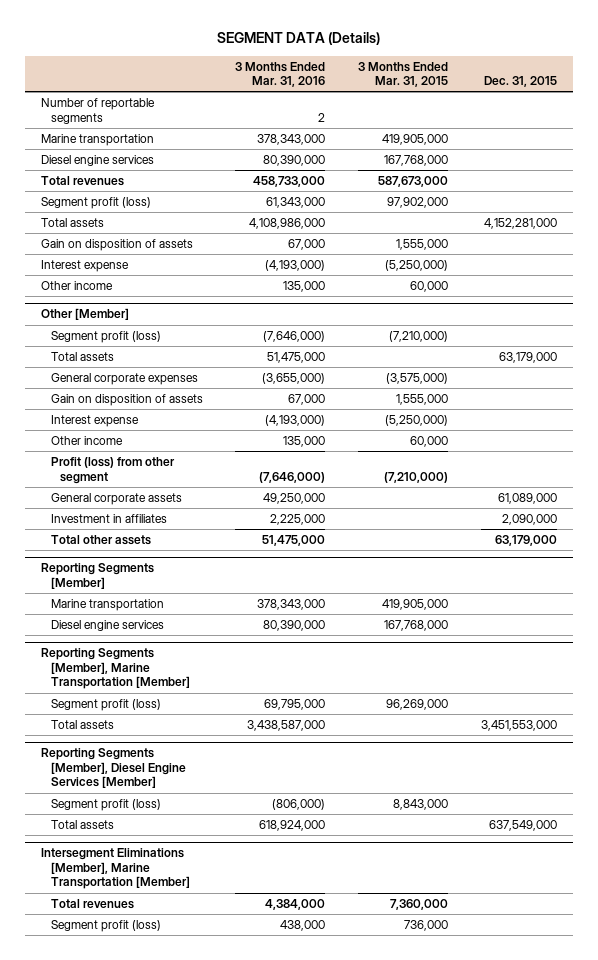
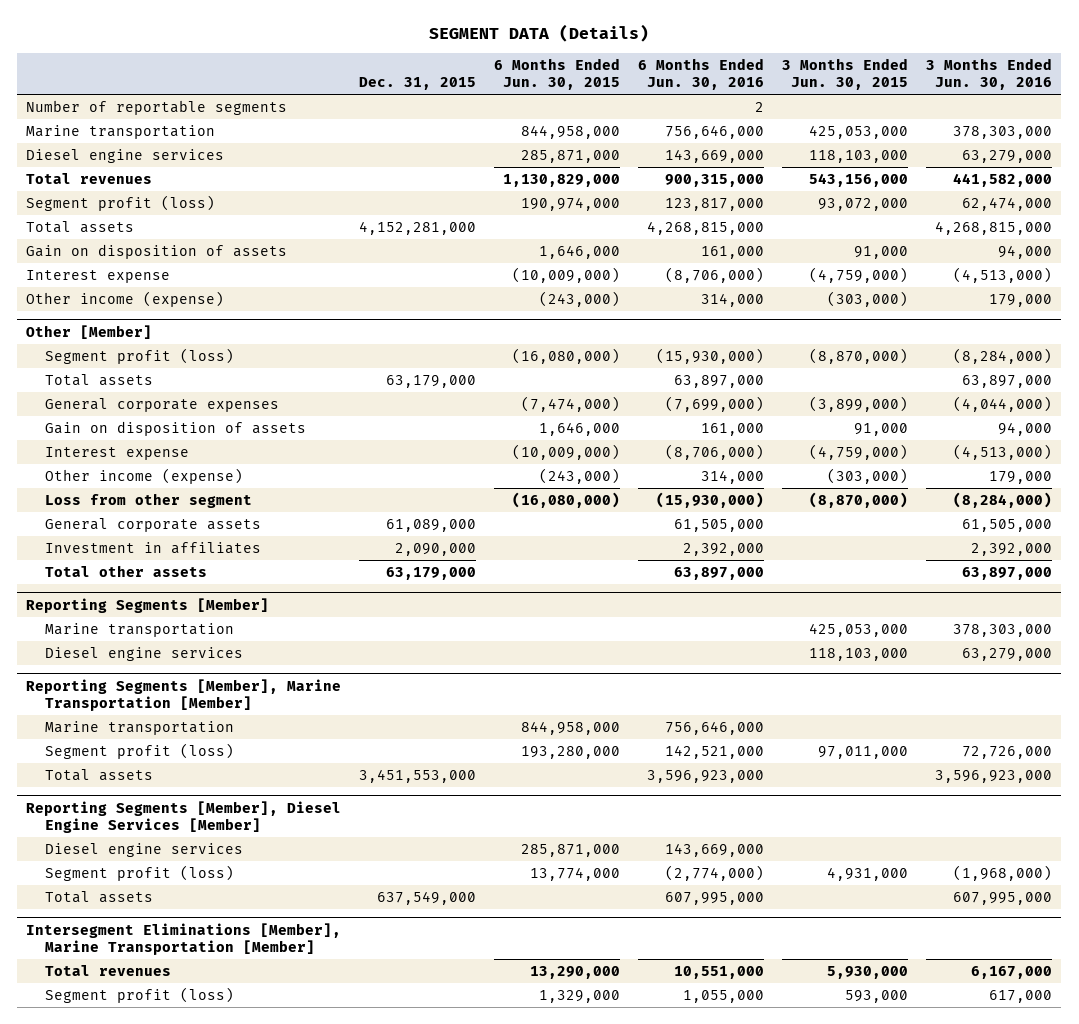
[235,61,326,88] 3 Months Ended Mar. 31, 2016 -> none
[357,61,448,88] 3 Months Ended Mar. 31, 2015 -> none
none -> [494,57,621,90] 6 Months Ended Jun. 30, 2015
none -> [638,57,765,90] 6 Months Ended Jun. 30, 2016
none -> [782,57,909,90] 3 Months Ended Jun. 30, 2015
none -> [926,57,1053,90] 3 Months Ended Jun. 30, 2016
[41,281,114,291] Other income -> [26,291,225,308] Other income (expense)
[50,436,123,446] Other income -> [45,468,244,485] Other income (expense)
[50,457,175,484] Profit (loss) from other segment -> [45,493,253,509] Loss from other segment
none -> [45,721,235,736] Marine transportation
none -> [45,843,244,858] Diesel engine services

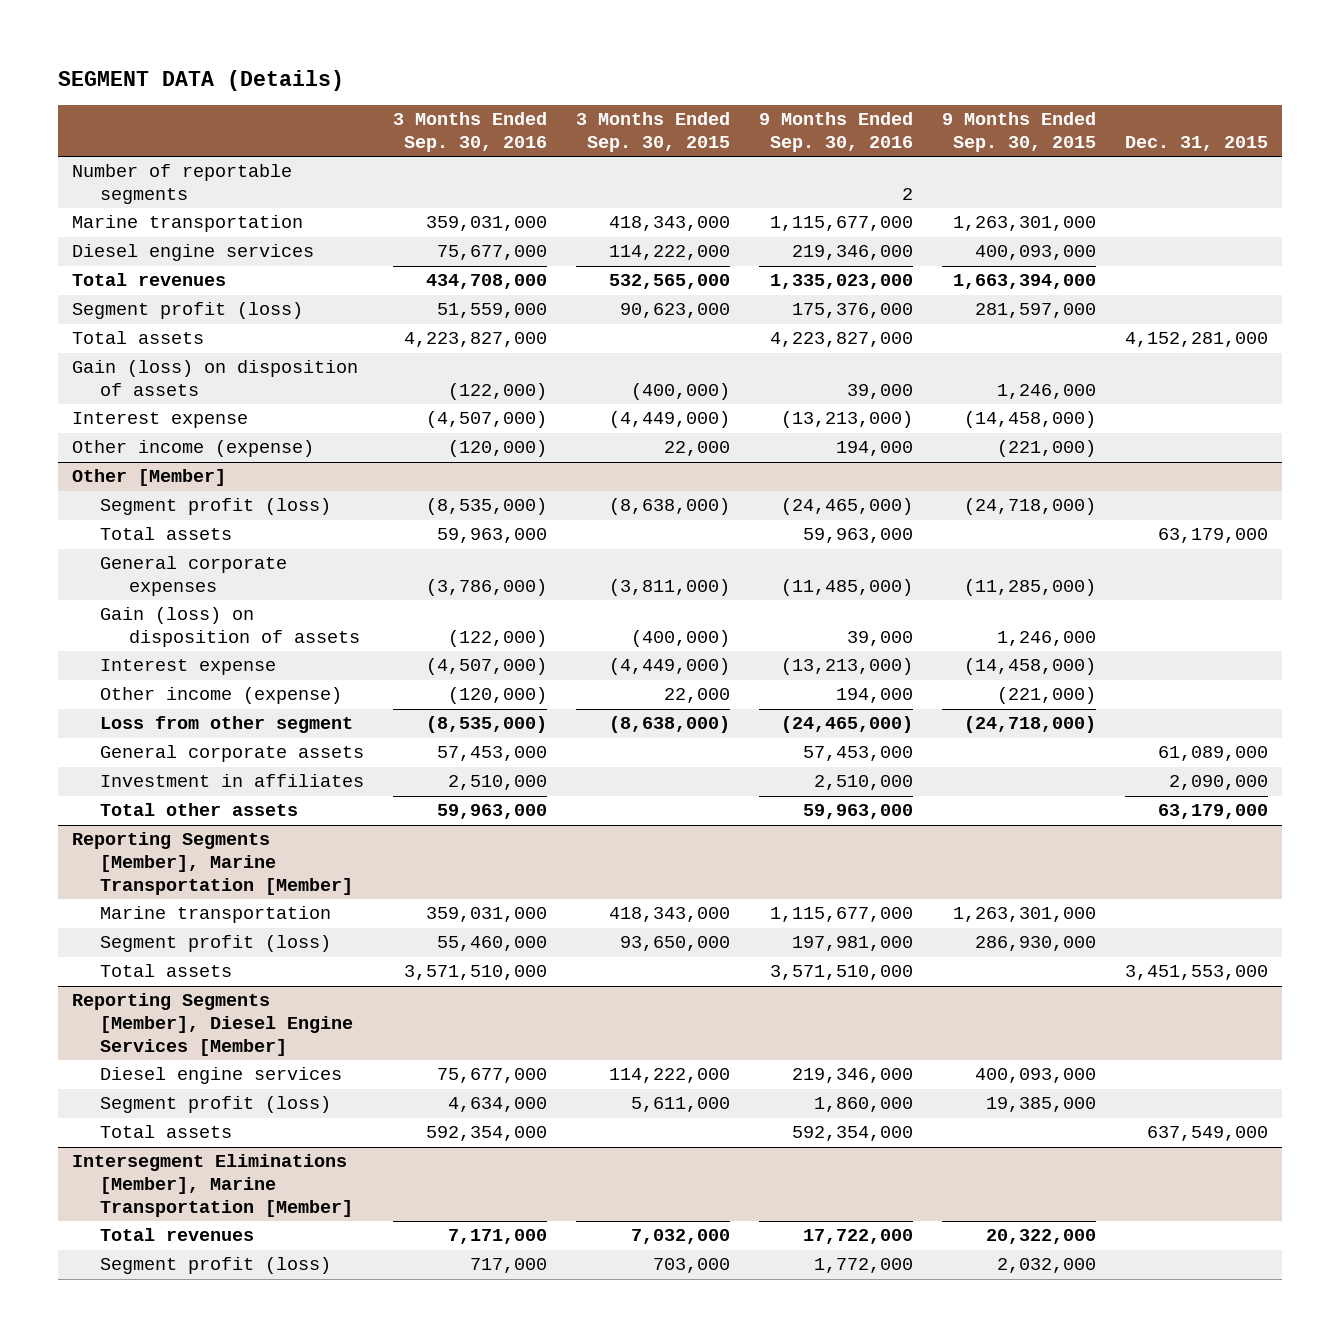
[494,57,621,90] 6 Months Ended Jun. 30, 2015 -> none
[638,57,765,90] 6 Months Ended Jun. 30, 2016 -> none
[782,57,909,90] 3 Months Ended Jun. 30, 2015 -> none
[926,57,1053,90] 3 Months Ended Jun. 30, 2016 -> none
none -> [393,112,548,153] 3 Months Ended Sep. 30, 2016
none -> [576,112,731,153] 3 Months Ended Sep. 30, 2015
none -> [758,112,913,153] 9 Months Ended Sep. 30, 2016
none -> [941,112,1096,153] 9 Months Ended Sep. 30, 2015
[26,244,288,260] Gain on disposition of assets -> [71,360,358,397] Gain (loss) on disposition of assets
[45,421,307,437] Gain on disposition of assets -> [100,607,360,648] Gain (loss) on disposition of assets
[26,597,270,613] Reporting Segments [Member] -> none
[45,623,235,638] Marine transportation -> none
[45,647,244,662] Diesel engine services -> none

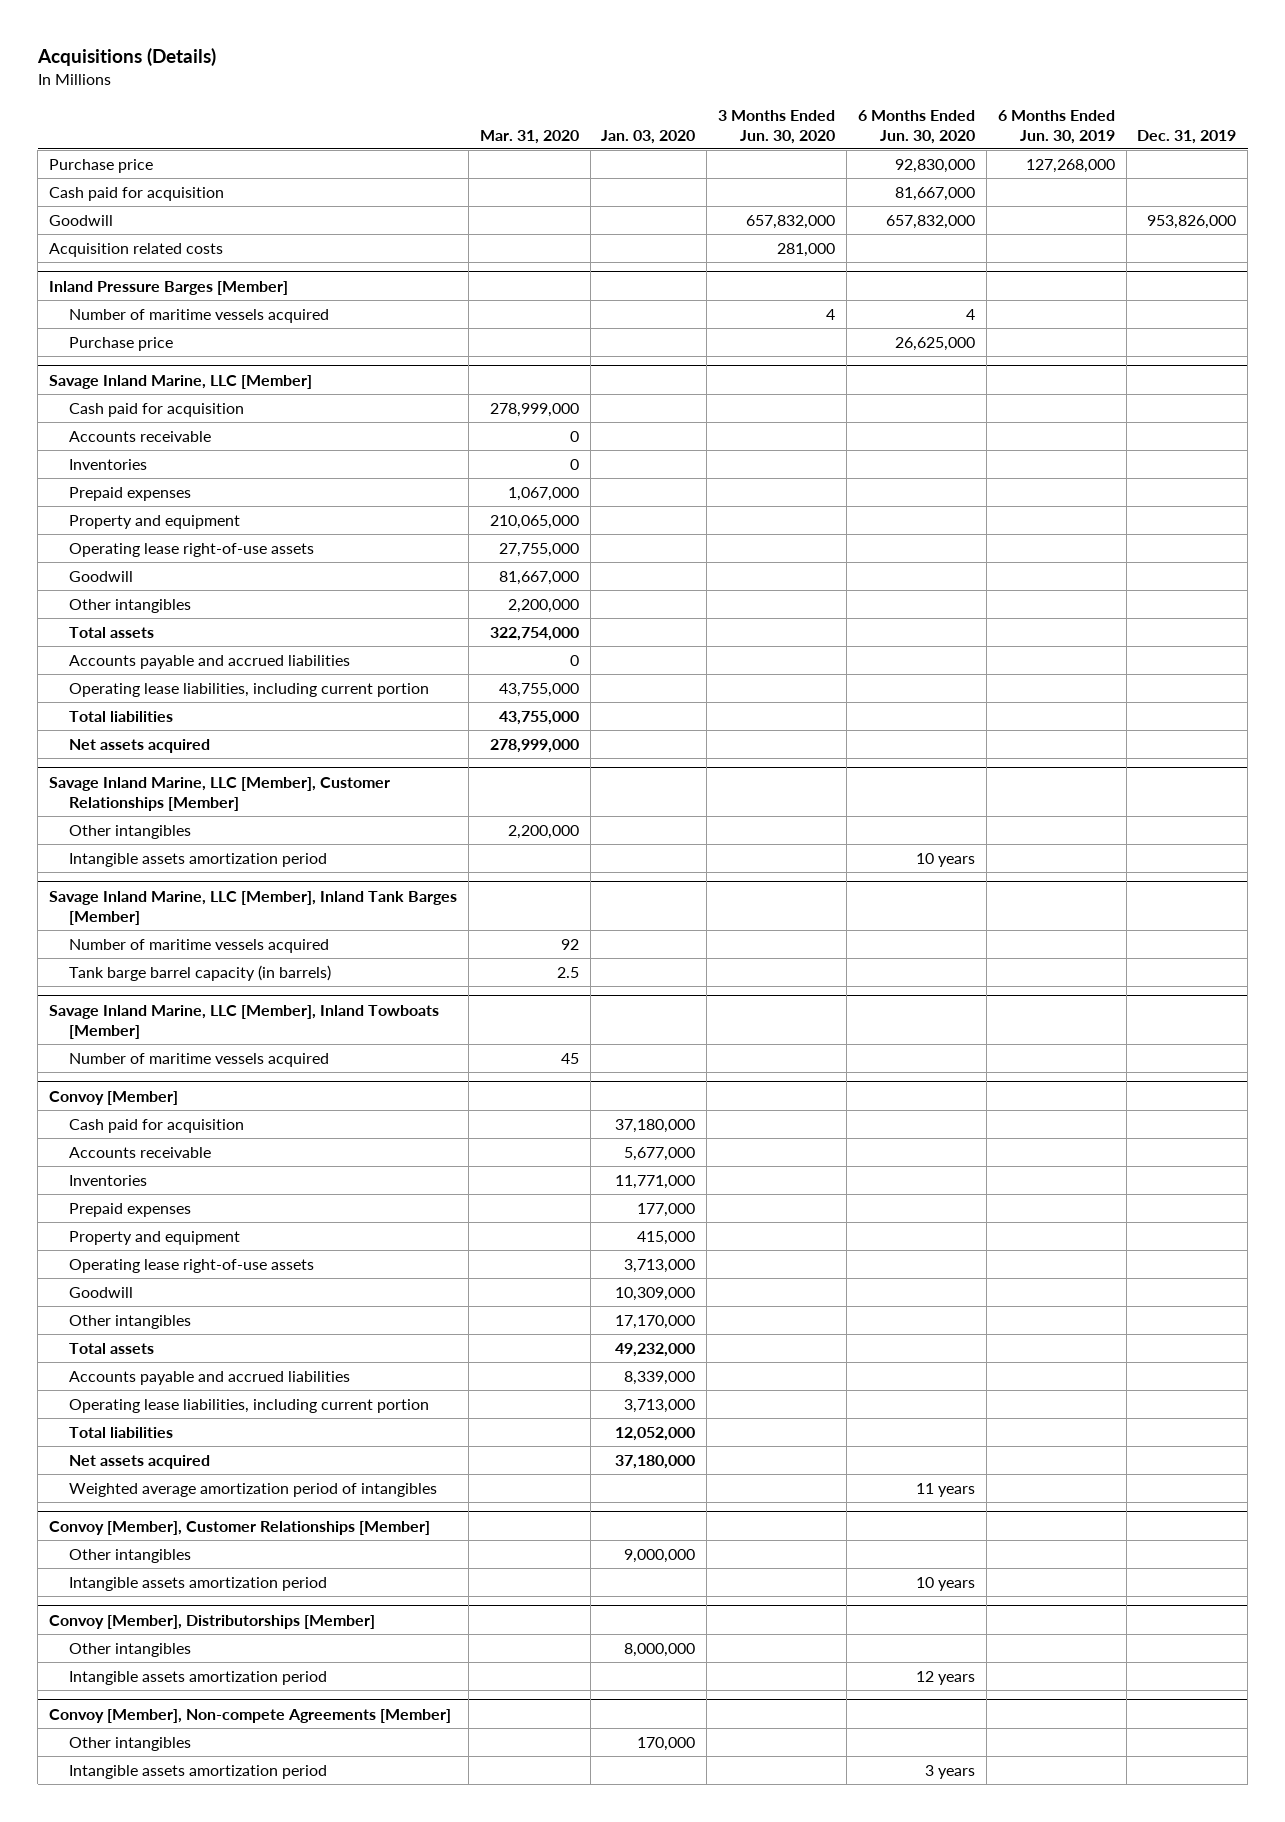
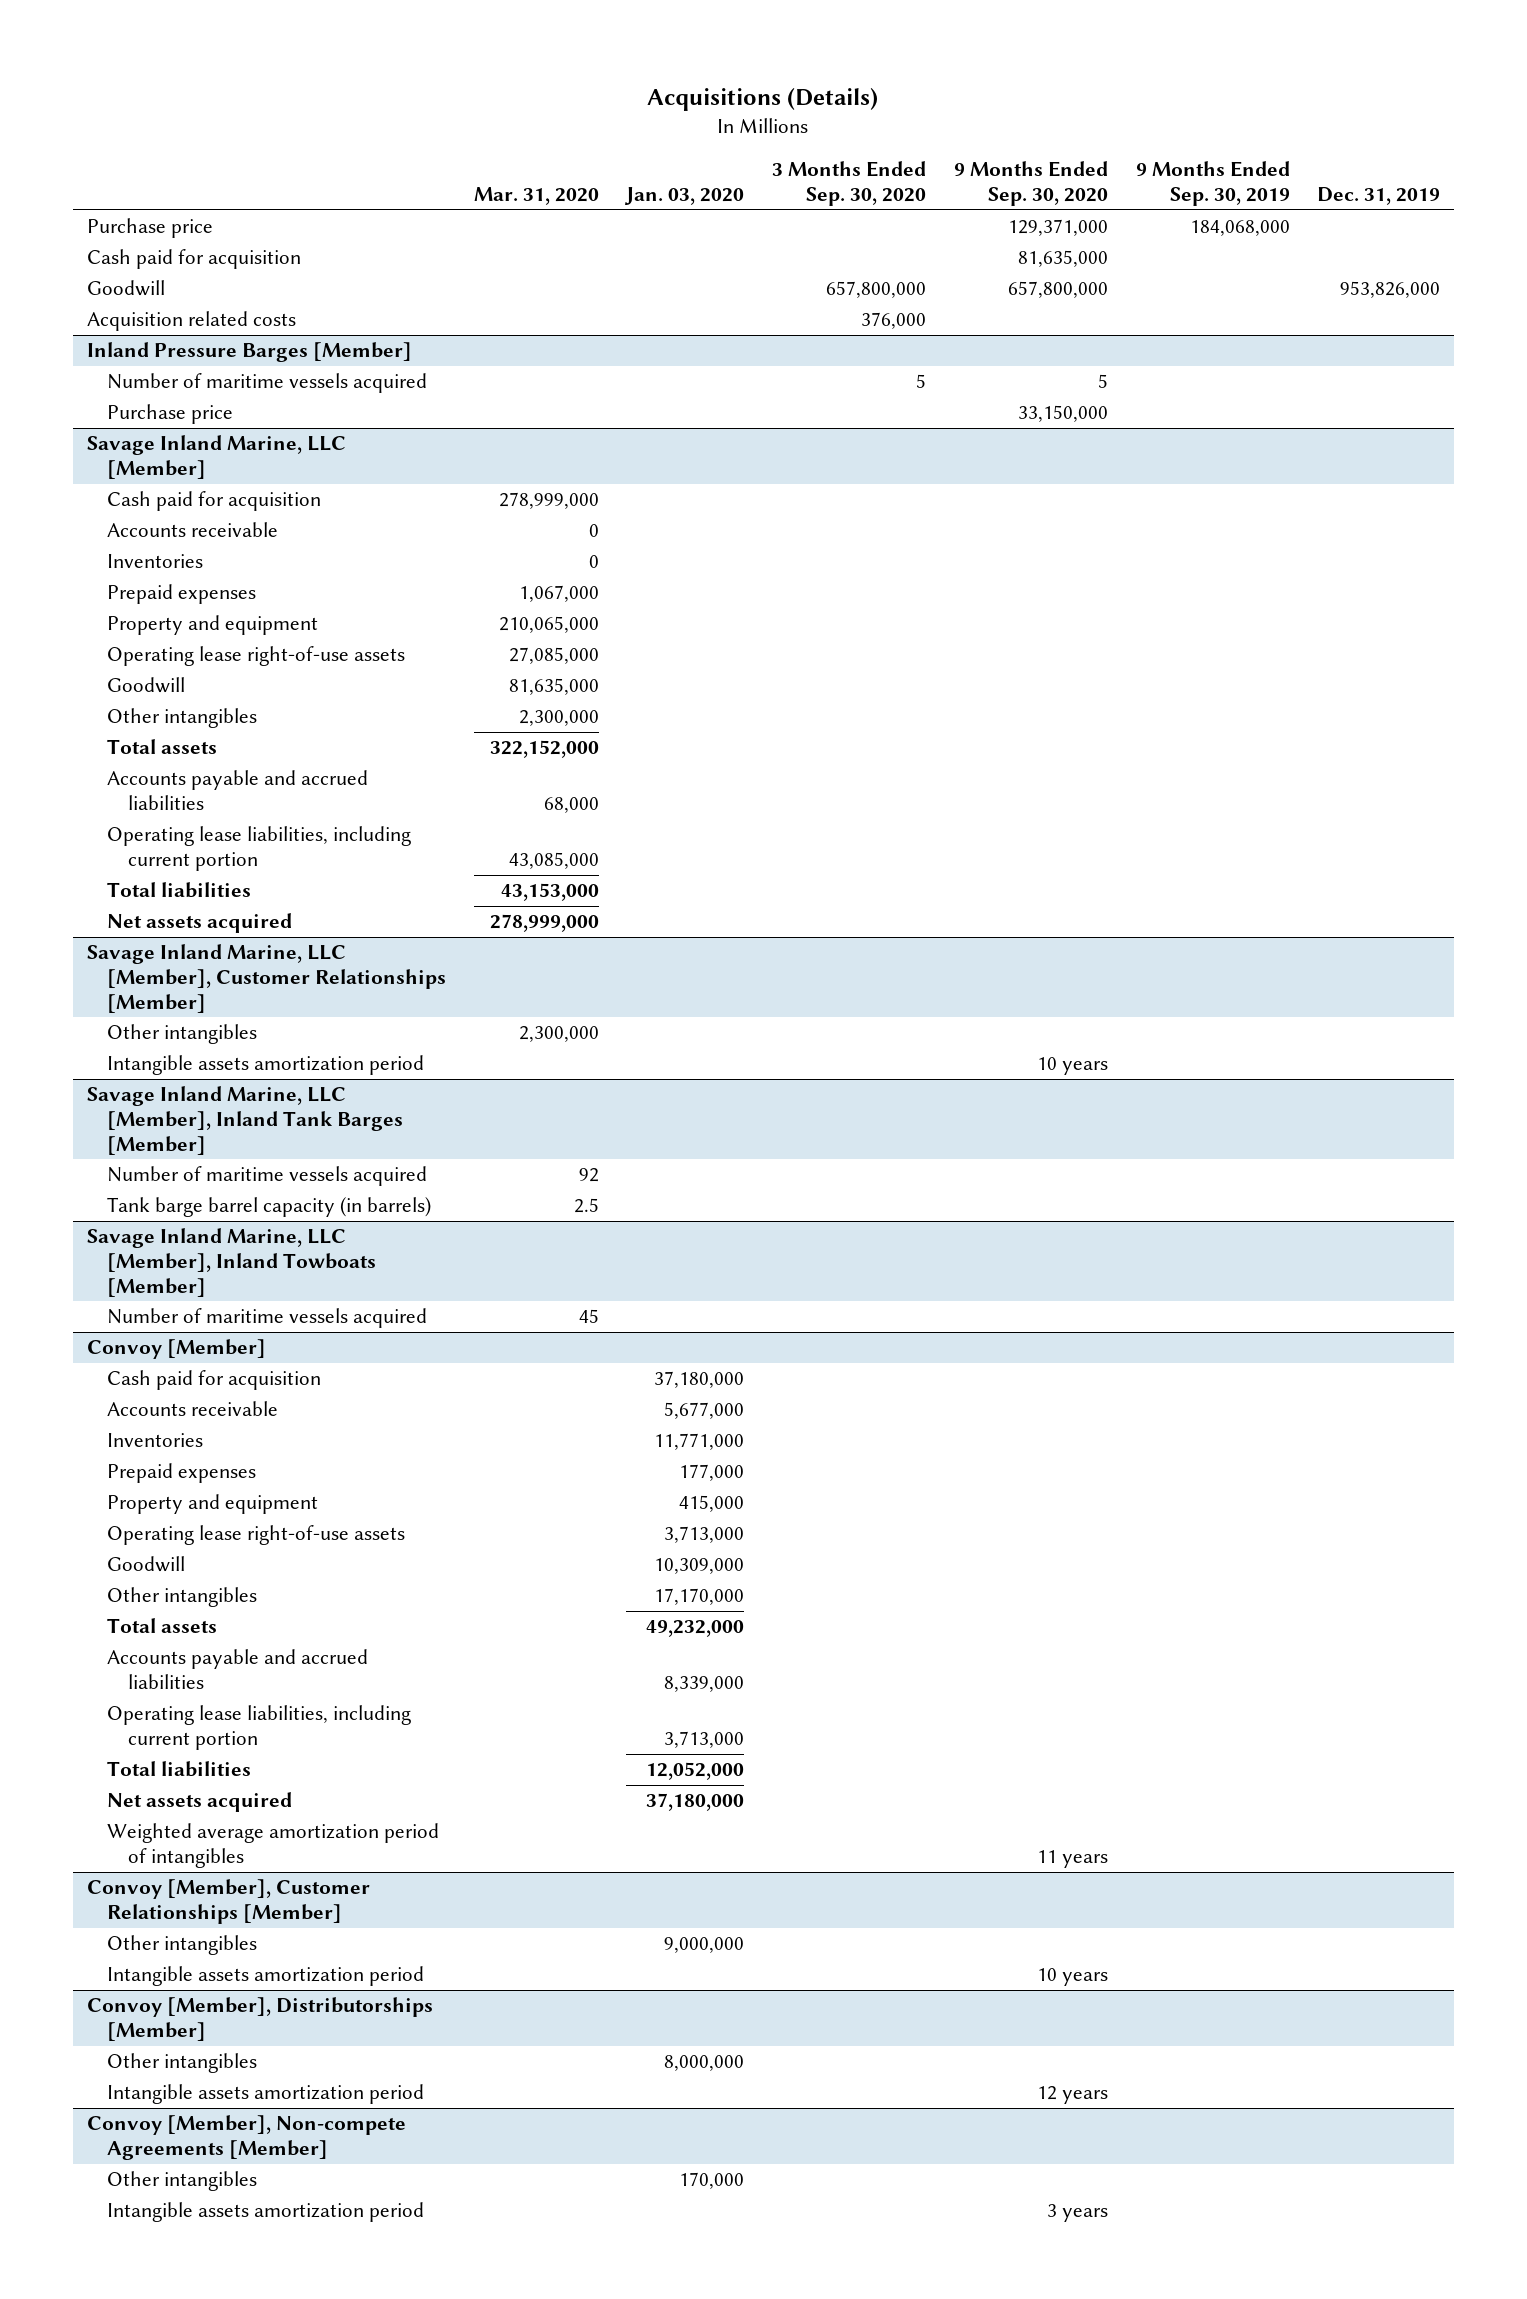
[718,109,836,144] 3 Months Ended Jun. 30, 2020 -> none
[857,109,975,144] 6 Months Ended Jun. 30, 2020 -> none
[997,109,1115,144] 6 Months Ended Jun. 30, 2019 -> none
none -> [772,161,927,207] 3 Months Ended Sep. 30, 2020
none -> [953,161,1108,207] 9 Months Ended Sep. 30, 2020
none -> [1135,161,1290,207] 9 Months Ended Sep. 30, 2019
[498,542,579,557] 27,755,000 -> [508,647,599,665] 27,085,000
[498,570,579,585] 81,667,000 -> [508,678,599,696] 81,635,000
[507,598,579,613] 2,200,000 -> [518,710,599,727] 2,300,000
[489,626,579,641] 322,754,000 -> [489,740,599,759] 322,152,000
[569,654,579,666] 0 -> [543,796,599,813] 68,000
[498,682,579,697] 43,755,000 -> [508,851,599,869] 43,085,000
[498,710,579,725] 43,755,000 -> [500,883,599,902] 43,153,000
[507,824,579,839] 2,200,000 -> [518,1026,599,1043] 2,300,000

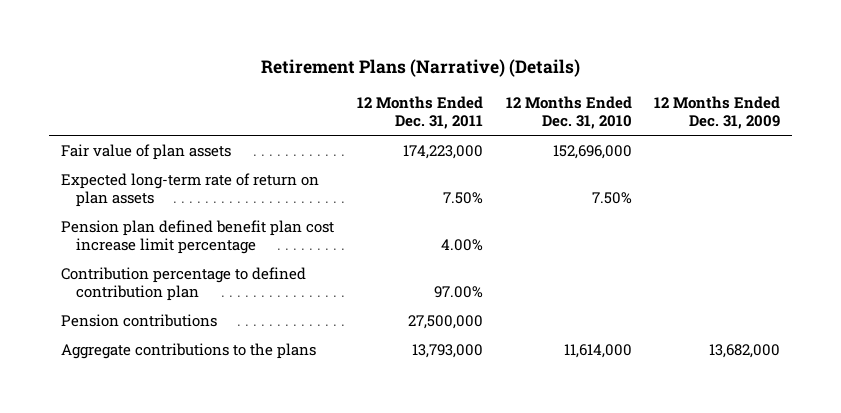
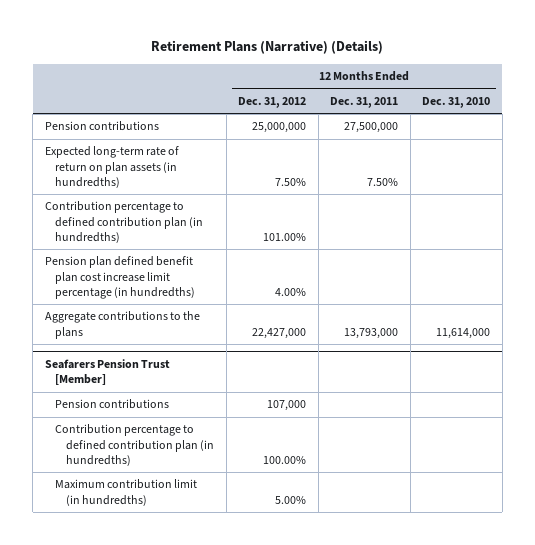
[654,96,781,130] 12 Months Ended Dec. 31, 2009 -> none
none -> [238,96,307,108] Dec. 31, 2012
[60,143,231,160] Fair value of plan assets -> none
[60,172,319,208] Expected long-term rate of return on plan assets -> none
[60,219,334,255] Pension plan defined benefit plan cost increase limit percentage -> none
[60,266,306,302] Contribution percentage to defined contribution plan -> none
none -> [44,146,179,189] Expected long-term rate of return on plan assets (in hundredths)
none -> [44,201,204,244] Contribution percentage to defined contribution plan (in hundredths)
none -> [44,256,196,300] Pension plan defined benefit plan cost increase limit percentage (in hundredths)
none -> [44,359,170,386] Seafarers Pension Trust [Member]
none -> [55,399,170,410] Pension contributions
none -> [55,424,215,467] Contribution percentage to defined contribution plan (in hundredths)
none -> [55,479,198,506] Maximum contribution limit (in hundredths)

